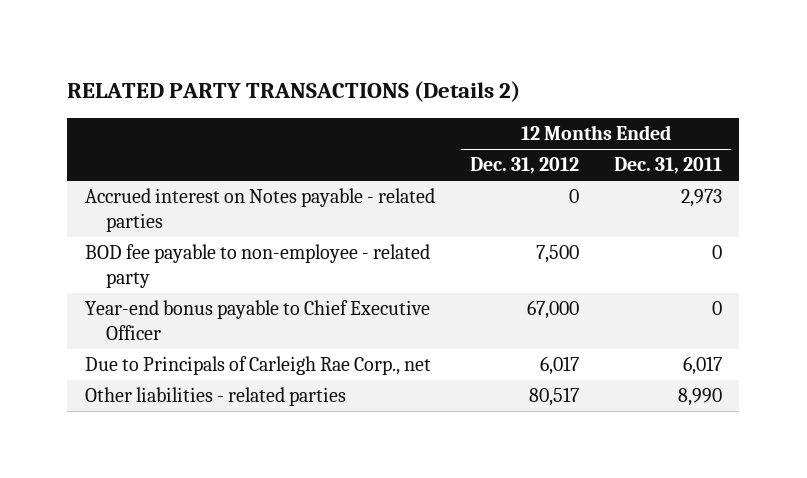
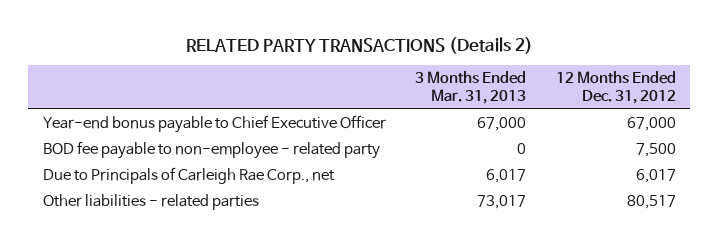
[613,157,722,175] Dec. 31, 2011 -> none
none -> [415,71,527,105] 3 Months Ended Mar. 31, 2013
[84,188,435,233] Accrued interest on Notes payable - related parties -> none
[84,244,430,289] BOD fee payable to non-employee - related party -> [43,141,381,160] BOD fee payable to non-employee - related party

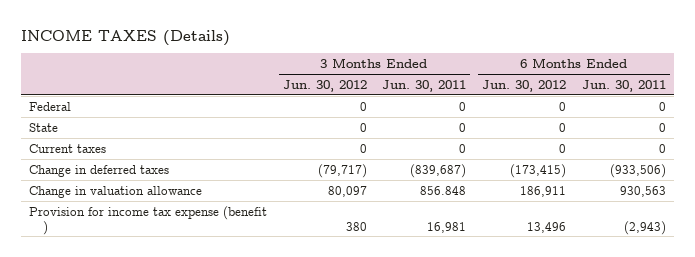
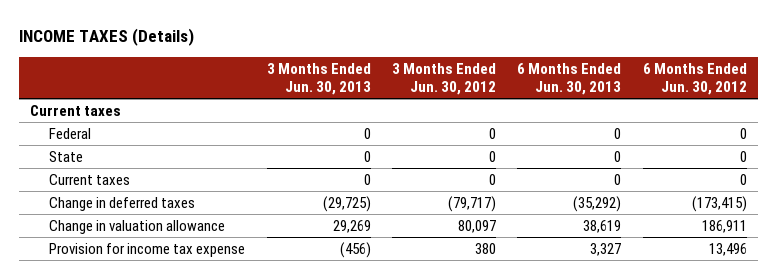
[382,79,467,92] Jun. 30, 2011 -> none
[581,79,666,92] Jun. 30, 2011 -> none
none -> [266,63,371,95] 3 Months Ended Jun. 30, 2013
none -> [517,63,622,95] 6 Months Ended Jun. 30, 2013
none -> [29,104,121,116] Current taxes
[28,205,267,235] Provision for income tax expense (benefit ) -> [49,242,246,257] Provision for income tax expense

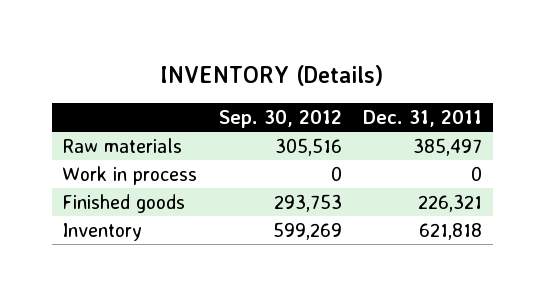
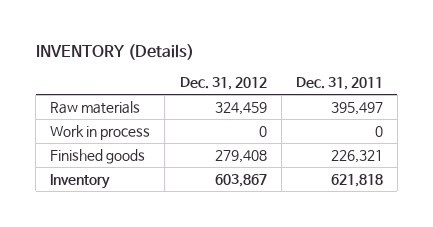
[218,109,342,128] Sep. 30, 2012 -> none
none -> [179,77,267,91] Dec. 31, 2012
[413,137,483,156] 385,497 -> [330,101,383,115] 395,497

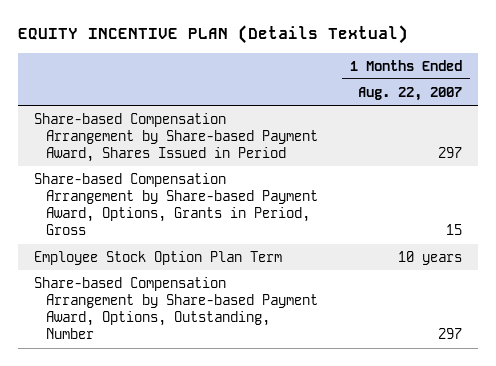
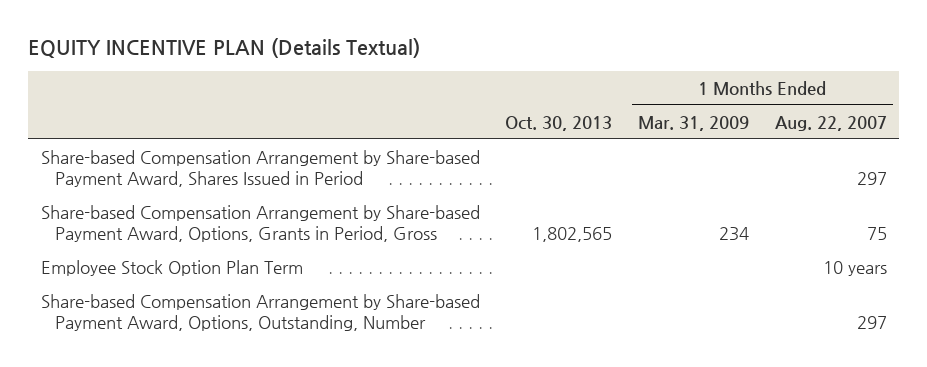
none -> [505,115,613,131] Oct. 30, 2013
none -> [637,115,749,131] Mar. 31, 2009
[446,224,463,236] 15 -> [866,226,887,240] 75

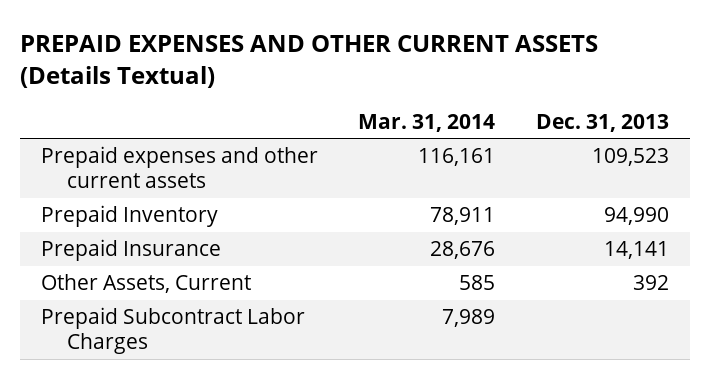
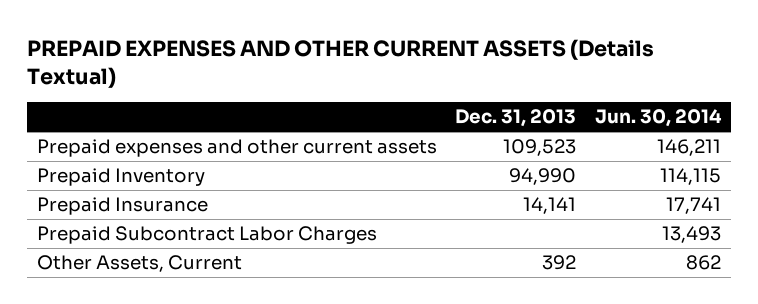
[358,113,496,132] Mar. 31, 2014 -> none
none -> [595,109,723,128] Jun. 30, 2014
[40,274,251,294] Other Assets, Current -> [36,255,242,273] Other Assets, Current

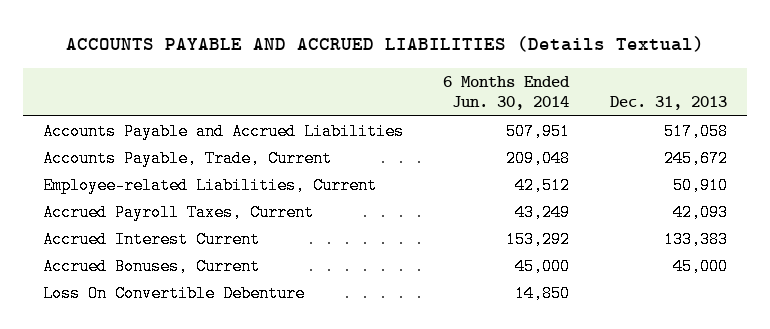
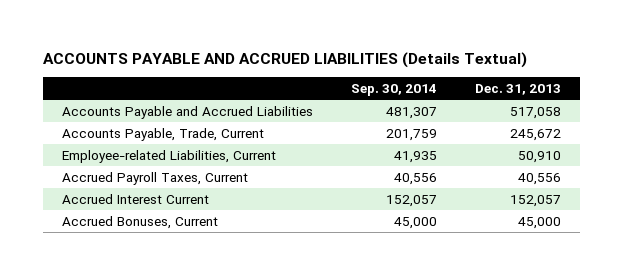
[443,75,571,111] 6 Months Ended Jun. 30, 2014 -> none
none -> [350,84,437,97] Sep. 30, 2014
[672,204,728,222] 42,093 -> [517,172,561,185] 40,556
[663,231,728,249] 133,383 -> [509,194,561,207] 152,057
[42,285,305,303] Loss On Convertible Debenture -> none

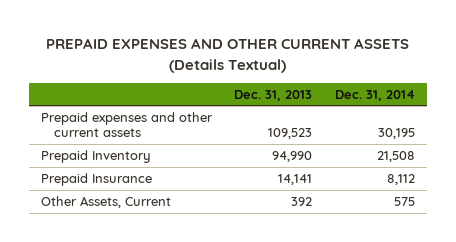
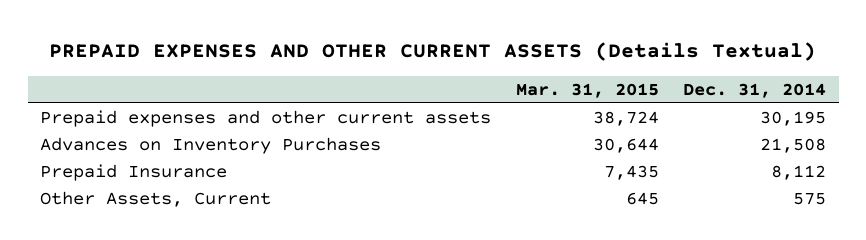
[234,89,313,101] Dec. 31, 2013 -> none
none -> [515,82,659,98] Mar. 31, 2015
[40,150,151,164] Prepaid Inventory -> [39,137,381,155] Advances on Inventory Purchases

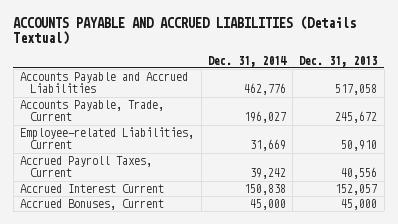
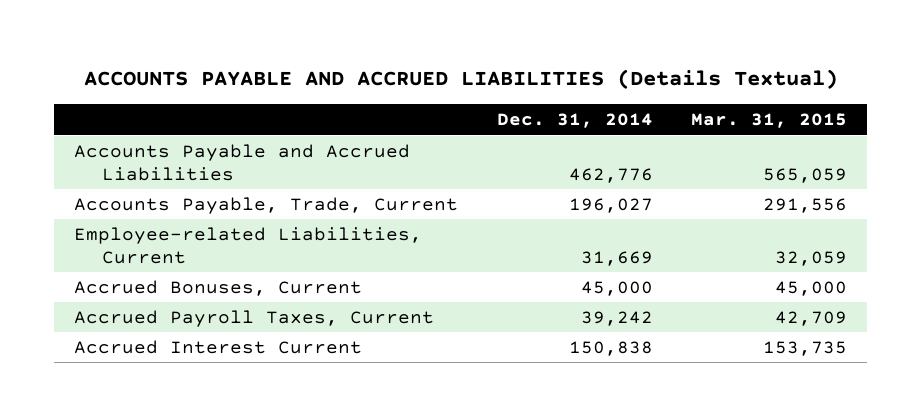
[299,55,378,67] Dec. 31, 2013 -> none
none -> [691,113,848,129] Mar. 31, 2015
[20,199,165,211] Accrued Bonuses, Current -> [73,280,362,297] Accrued Bonuses, Current

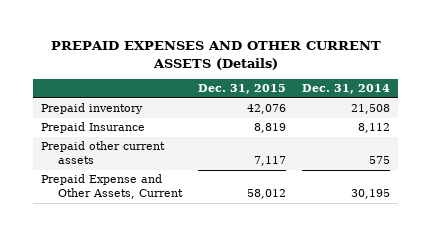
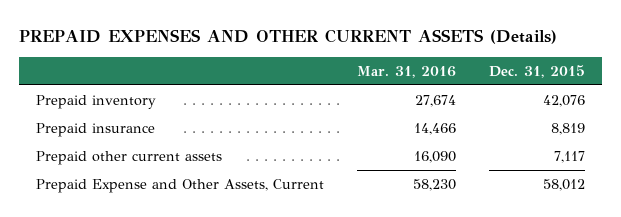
[302,84,391,95] Dec. 31, 2014 -> none
none -> [357,65,457,78] Mar. 31, 2016
[41,122,146,134] Prepaid Insurance -> [35,123,155,138] Prepaid insurance

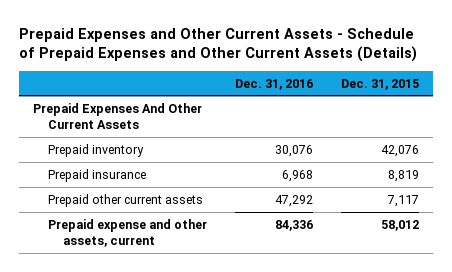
[19,28,558,44] PREPAID EXPENSES AND OTHER CURRENT ASSETS (Details) -> [19,27,418,63] Prepaid Expenses and Other Current Assets - Schedule of Prepaid Expenses and Other Current Assets (Details)
[357,65,457,78] Mar. 31, 2016 -> none
none -> [235,78,314,90] Dec. 31, 2016
none -> [33,102,203,129] Prepaid Expenses And Other Current Assets
[35,179,324,194] Prepaid Expense and Other Assets, Current -> [48,218,208,247] Prepaid expense and other assets, current

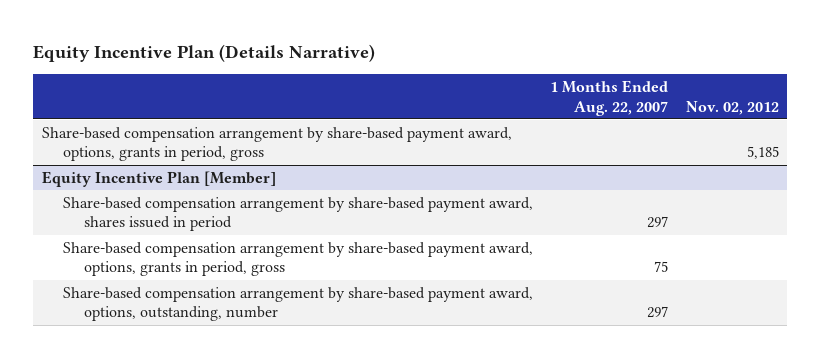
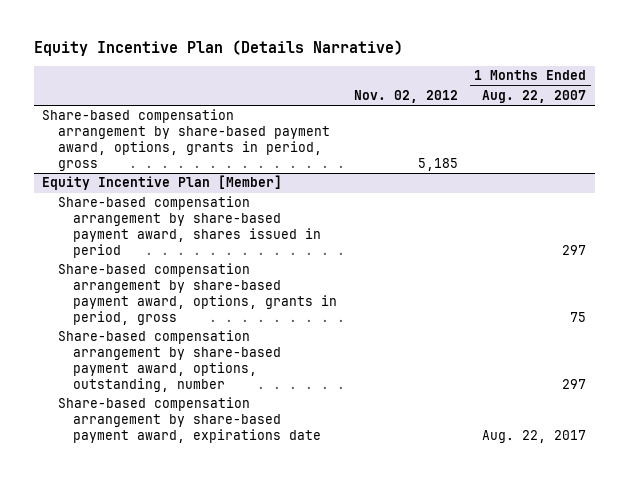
none -> [57,397,321,443] Share-based compensation arrangement by share-based payment award, expirations date

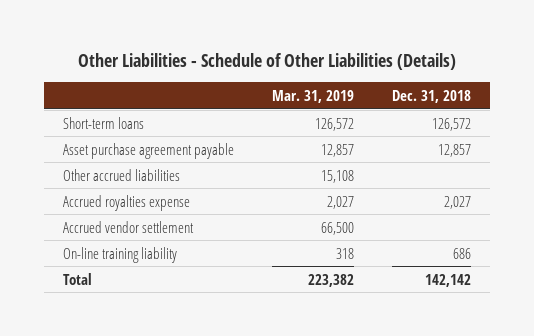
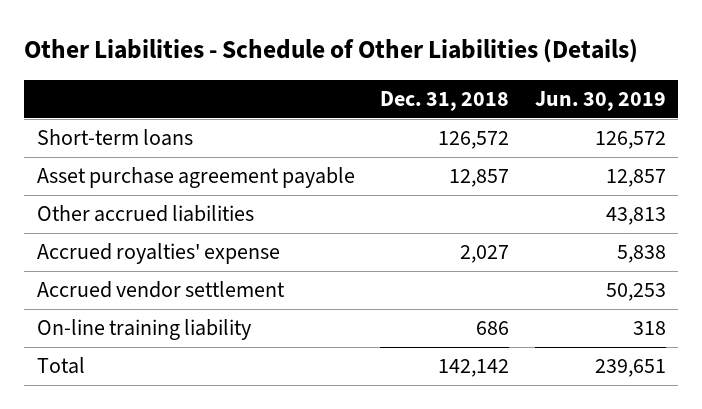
[271,89,354,103] Mar. 31, 2019 -> none
none -> [534,91,666,112] Jun. 30, 2019
[62,194,190,211] Accrued royalties expense -> [36,243,280,265] Accrued royalties' expense

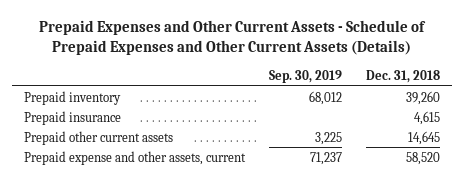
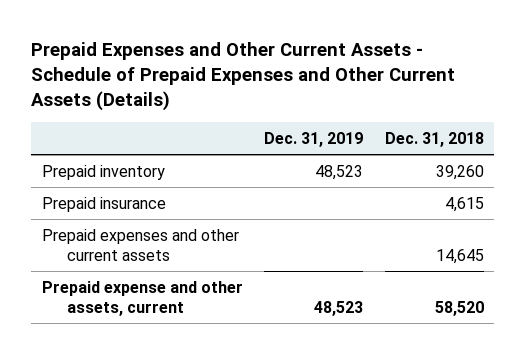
[269,69,343,83] Sep. 30, 2019 -> none
none -> [264,132,364,148] Dec. 31, 2019
[24,130,174,145] Prepaid other current assets -> [42,228,240,261] Prepaid expenses and other current assets

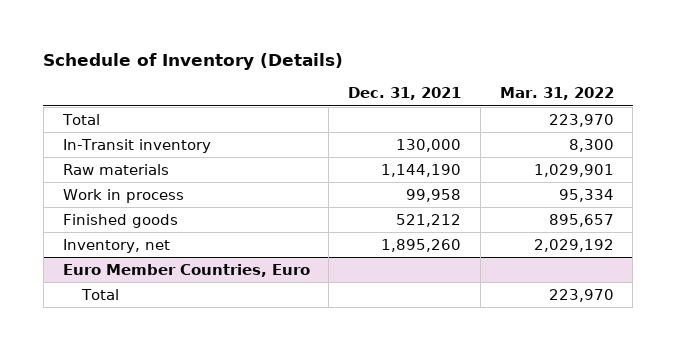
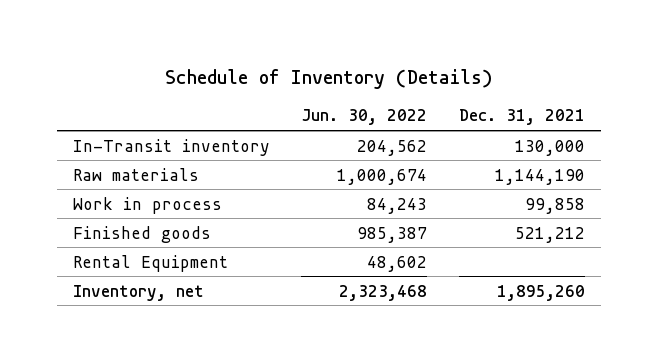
[499,87,614,101] Mar. 31, 2022 -> none
none -> [301,109,428,126] Jun. 30, 2022
[61,113,100,125] Total -> none
[406,188,462,202] 99,958 -> [524,197,585,214] 99,858
none -> [72,254,228,272] Rental Equipment
[62,263,310,277] Euro Member Countries, Euro -> none
[81,288,120,300] Total -> none

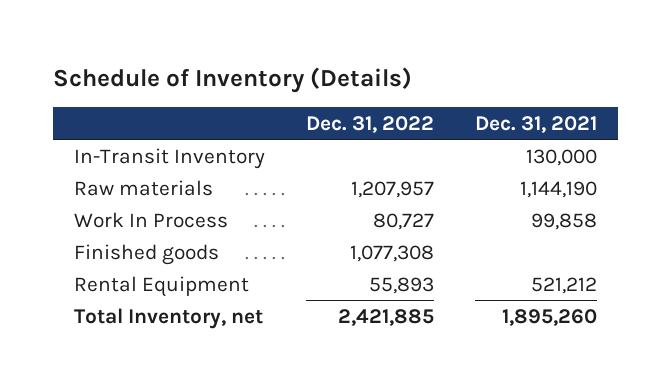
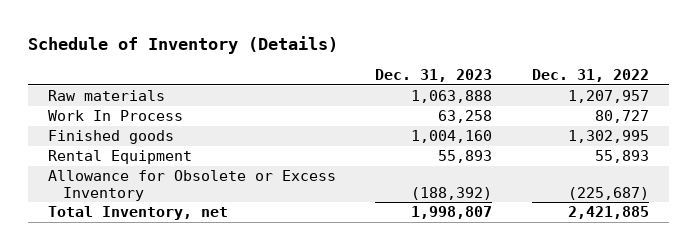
[475,116,598,134] Dec. 31, 2021 -> none
none -> [375,68,493,82] Dec. 31, 2023
[73,147,265,169] In-Transit Inventory -> none
[350,244,435,262] 1,077,308 -> [567,130,649,144] 1,302,995
none -> [48,170,337,201] Allowance for Obsolete or Excess Inventory

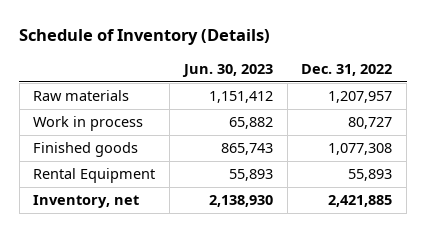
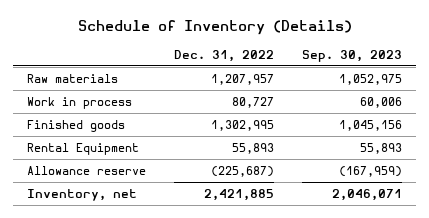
[181,63,273,77] Jun. 30, 2023 -> none
none -> [302,49,403,62] Sep. 30, 2023
[328,143,393,156] 1,077,308 -> [211,119,275,131] 1,302,995
none -> [27,165,147,175] Allowance reserve

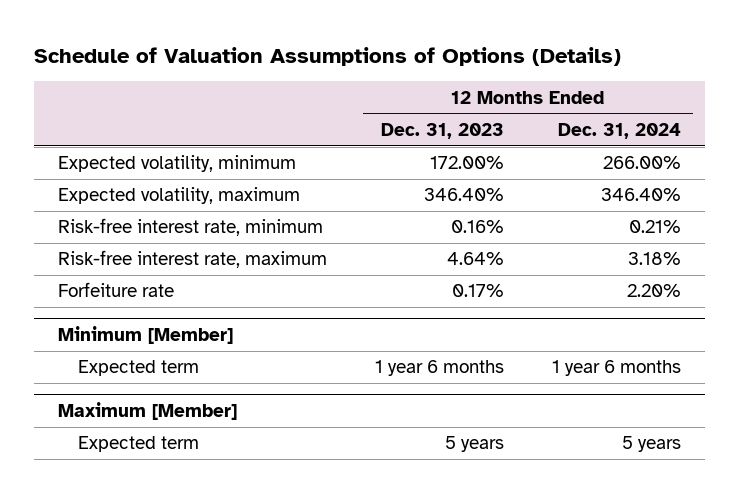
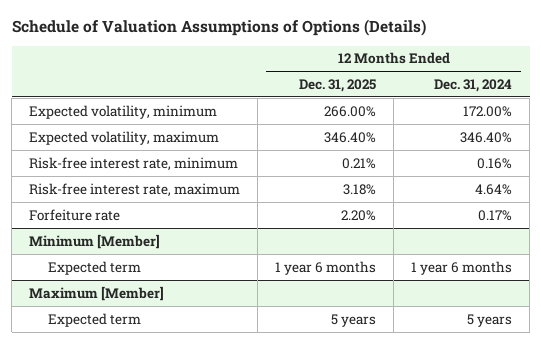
[380,122,504,139] Dec. 31, 2023 -> none
none -> [299,78,377,92] Dec. 31, 2025
[602,156,681,170] 266.00% -> [463,105,513,117] 172.00%
[628,220,681,234] 0.21% -> [477,157,513,169] 0.16%
[627,252,681,266] 3.18% -> [475,183,513,195] 4.64%
[626,284,681,298] 2.20% -> [478,209,513,221] 0.17%

